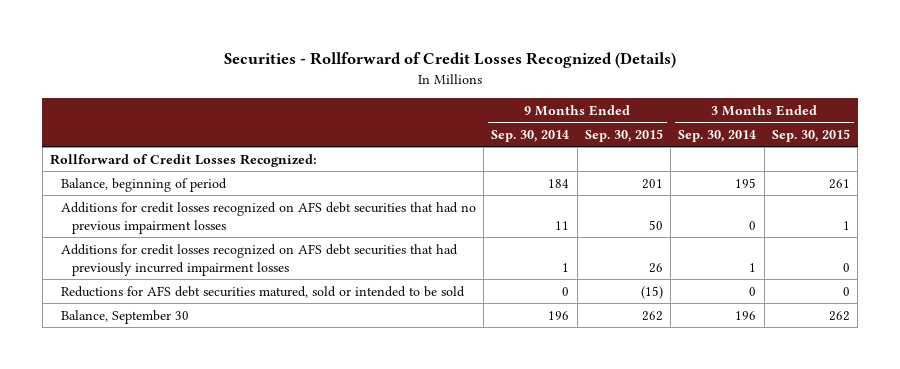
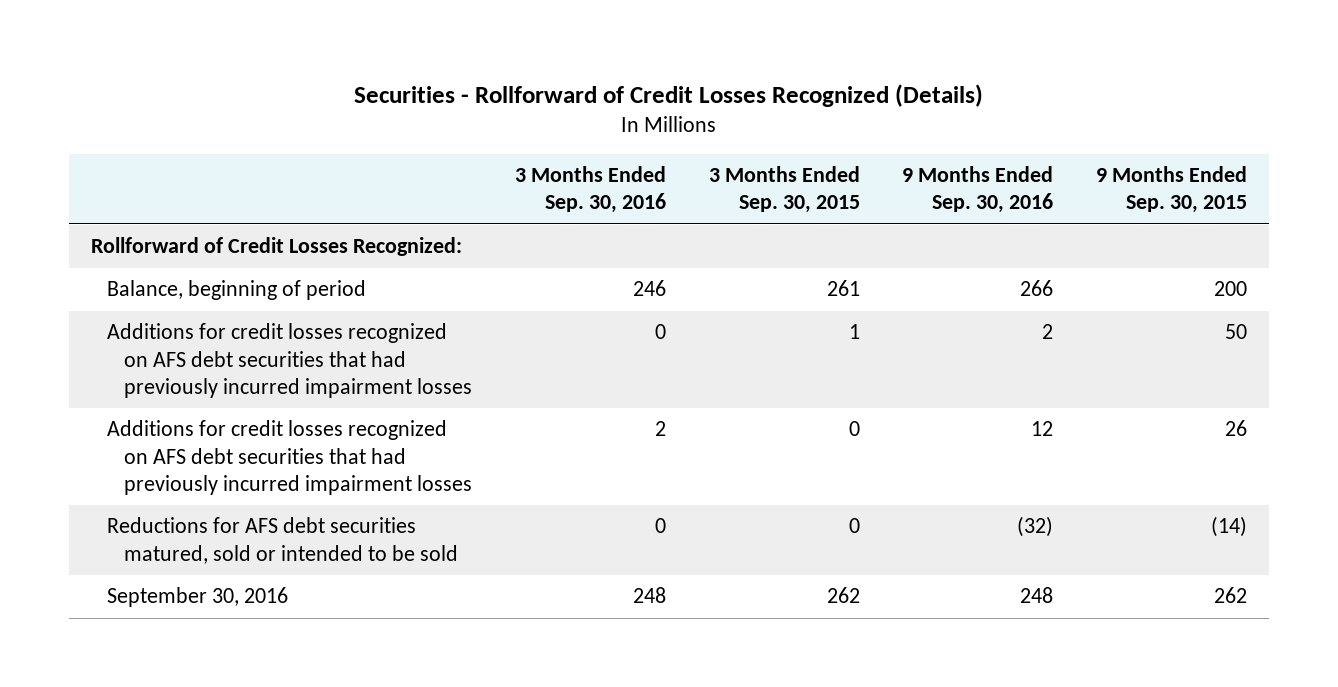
[491,129,570,142] Sep. 30, 2014 -> none
[678,129,757,142] Sep. 30, 2014 -> none
none -> [514,166,666,214] 3 Months Ended Sep. 30, 2016
none -> [902,166,1054,214] 9 Months Ended Sep. 30, 2016
[641,178,663,189] 201 -> [1214,281,1248,297] 200
[60,201,476,234] Additions for credit losses recognized on AFS debt securities that had no previous impairment losses -> [107,323,472,398] Additions for credit losses recognized on AFS debt securities that had previously incurred impairment losses
[640,285,663,299] (15) -> [1211,516,1248,538] (14)
[60,309,189,324] Balance, September 30 -> [107,587,289,608] September 30, 2016

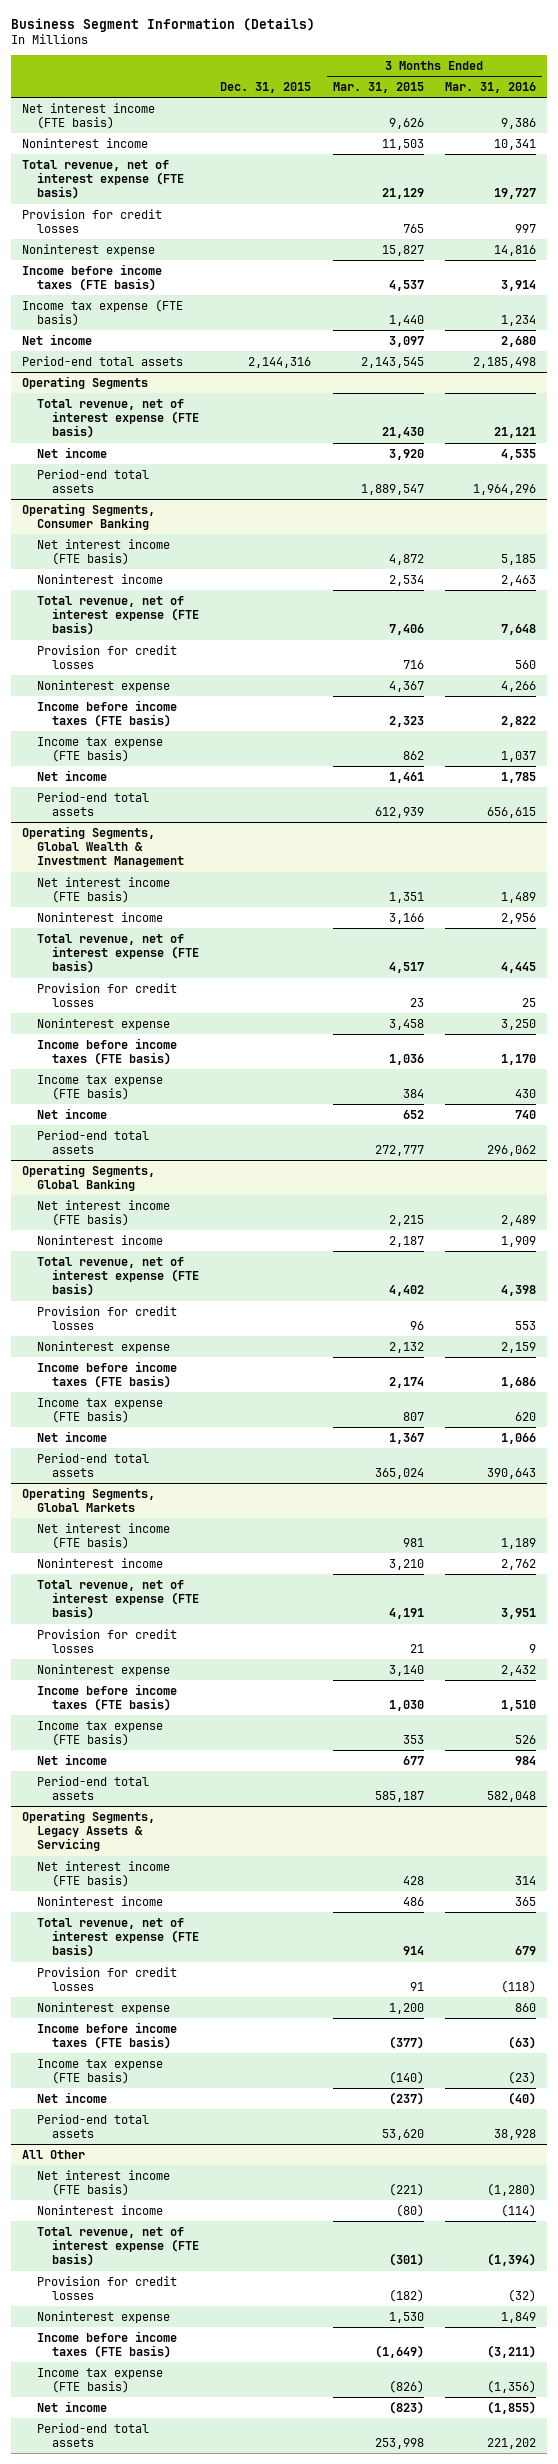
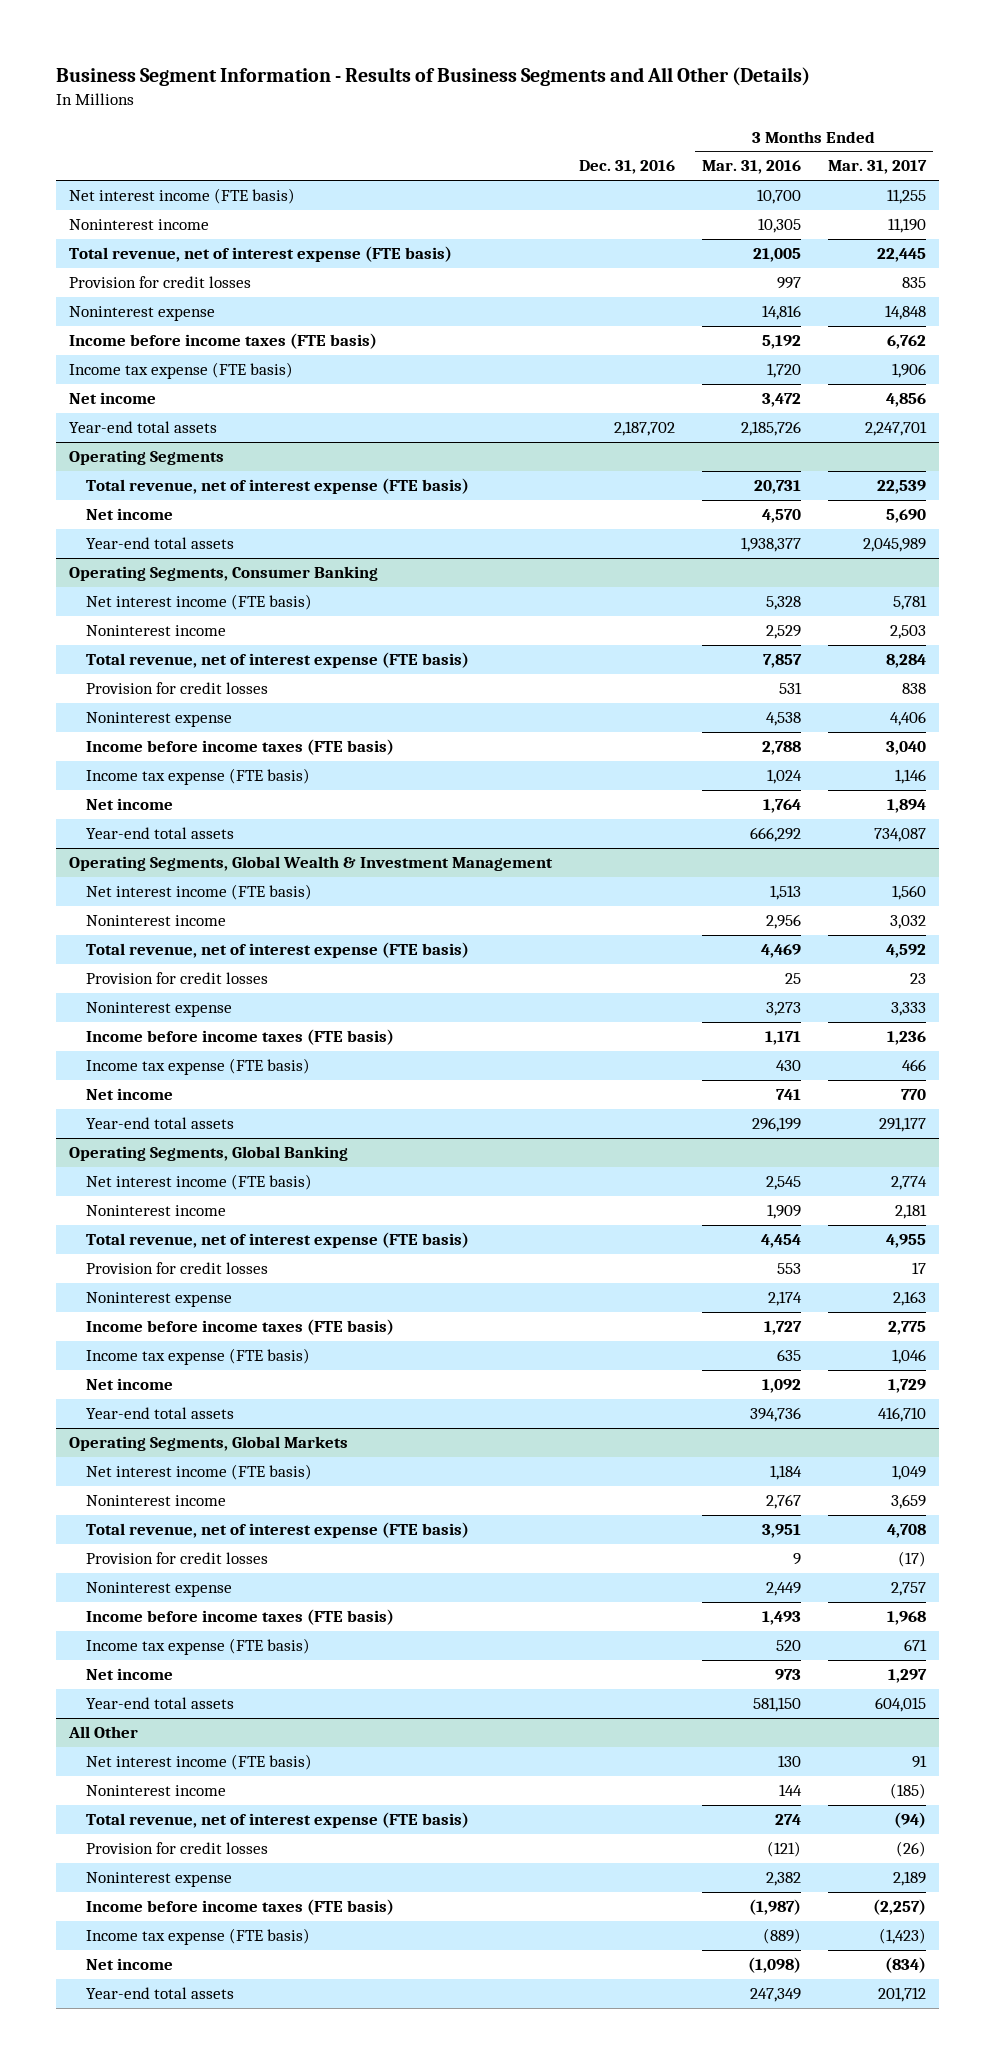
[11,17,316,32] Business Segment Information (Details) -> [55,67,810,87] Business Segment Information - Results of Business Segments and All Other (Details)
[220,81,312,93] Dec. 31, 2015 -> none
[332,81,424,93] Mar. 31, 2015 -> none
none -> [579,160,676,175] Dec. 31, 2016
none -> [827,160,927,175] Mar. 31, 2017
[501,117,537,129] 9,386 -> [757,189,802,205] 10,700
[494,138,537,150] 10,341 -> [758,218,802,234] 10,305
[494,188,537,200] 19,727 -> [753,248,802,263] 21,005
[501,279,537,291] 3,914 -> [762,335,802,350] 5,192
[501,314,537,326] 1,234 -> [767,363,802,379] 1,720
[501,335,537,347] 2,680 -> [762,393,802,408] 3,472
[21,355,183,366] Period-end total assets -> [69,421,218,434] Year-end total assets
[473,356,537,368] 2,185,498 -> [741,421,802,437] 2,185,726
[494,427,537,439] 21,121 -> [754,480,802,495] 20,731
[501,448,537,460] 4,535 -> [762,509,802,524] 4,570
[36,468,149,493] Period-end total assets -> [86,537,235,550] Year-end total assets
[473,483,537,495] 1,964,296 -> [741,537,802,553] 1,938,377
[501,553,537,565] 5,185 -> [766,596,802,611] 5,328
[501,574,537,586] 2,463 -> [766,625,802,640] 2,529
[501,624,537,636] 7,648 -> [763,654,803,669] 7,857
[515,659,537,669] 560 -> [779,682,803,695] 531
[501,680,537,692] 4,266 -> [766,712,802,727] 4,538
[501,715,537,727] 2,822 -> [762,741,802,756] 2,788
[501,750,537,762] 1,037 -> [767,769,803,785] 1,024
[501,771,537,783] 1,785 -> [763,799,802,814] 1,764
[36,791,149,816] Period-end total assets -> [86,827,235,840] Year-end total assets
[487,806,537,818] 656,615 -> [750,827,802,843] 666,292
[501,891,537,903] 1,489 -> [770,885,802,901] 1,513
[501,962,537,974] 4,445 -> [761,944,802,959] 4,469
[501,1018,537,1030] 3,250 -> [766,1002,802,1017] 3,273
[501,1053,537,1065] 1,170 -> [765,1031,802,1046] 1,171
[515,1109,537,1119] 740 -> [776,1089,802,1101] 741
[36,1129,149,1154] Period-end total assets -> [86,1117,235,1130] Year-end total assets
[487,1144,537,1156] 296,062 -> [752,1117,802,1133] 296,199
[501,1214,537,1226] 2,489 -> [766,1176,802,1191] 2,545
[501,1285,537,1297] 4,398 -> [761,1234,802,1249] 4,454
[501,1341,537,1353] 2,159 -> [768,1291,803,1307] 2,174
[501,1376,537,1388] 1,686 -> [764,1321,803,1336] 1,727
[515,1411,537,1421] 620 -> [777,1349,802,1362] 635
[501,1432,537,1444] 1,066 -> [762,1379,802,1394] 1,092
[36,1452,149,1477] Period-end total assets -> [86,1407,235,1420] Year-end total assets
[487,1467,537,1479] 390,643 -> [750,1407,802,1423] 394,736
[501,1537,537,1549] 1,189 -> [770,1465,803,1481] 1,184
[501,1558,537,1570] 2,762 -> [766,1494,802,1510] 2,767
[21,1809,155,1852] Operating Segments, Legacy Assets & Servicing -> none
[36,1860,170,1887] Net interest income (FTE basis) -> none
[36,1895,163,1906] Noninterest income -> none
[36,1917,199,1958] Total revenue, net of interest expense (FTE basis) -> none
[36,1966,177,1991] Provision for credit losses -> none
[36,2001,170,2014] Noninterest expense -> none
[36,2021,177,2049] Income before income taxes (FTE basis) -> none
[36,2058,163,2084] Income tax expense (FTE basis) -> none
[36,2091,107,2103] Net income -> none
[36,2113,149,2138] Period-end total assets -> none
[501,1664,537,1676] 2,432 -> [766,1582,802,1597] 2,449
[501,1699,537,1711] 1,510 -> [762,1611,802,1626] 1,493
[515,1734,537,1744] 526 -> [776,1640,802,1652] 520
[515,1755,537,1765] 984 -> [775,1669,802,1681] 973
[36,1775,149,1800] Period-end total assets -> [86,1697,235,1710] Year-end total assets
[487,1790,537,1802] 582,048 -> [753,1697,802,1713] 581,150
[487,2182,537,2196] (1,280) -> [778,1755,802,1768] 130
[501,2203,537,2217] (114) -> [779,1784,803,1797] 144
[487,2253,537,2267] (1,394) -> [775,1814,802,1826] 274
[508,2288,537,2302] (32) -> [767,1841,802,1858] (121)
[501,2311,537,2323] 1,849 -> [766,1872,802,1887] 2,382
[487,2344,537,2358] (3,211) -> [749,1899,802,1916] (1,987)
[487,2379,537,2393] (1,356) -> [763,1928,802,1945] (889)
[487,2400,537,2414] (1,855) -> [748,1957,802,1974] (1,098)
[36,2422,149,2447] Period-end total assets -> [86,1987,235,2000] Year-end total assets
[487,2437,537,2449] 221,202 -> [750,1988,802,2003] 247,349

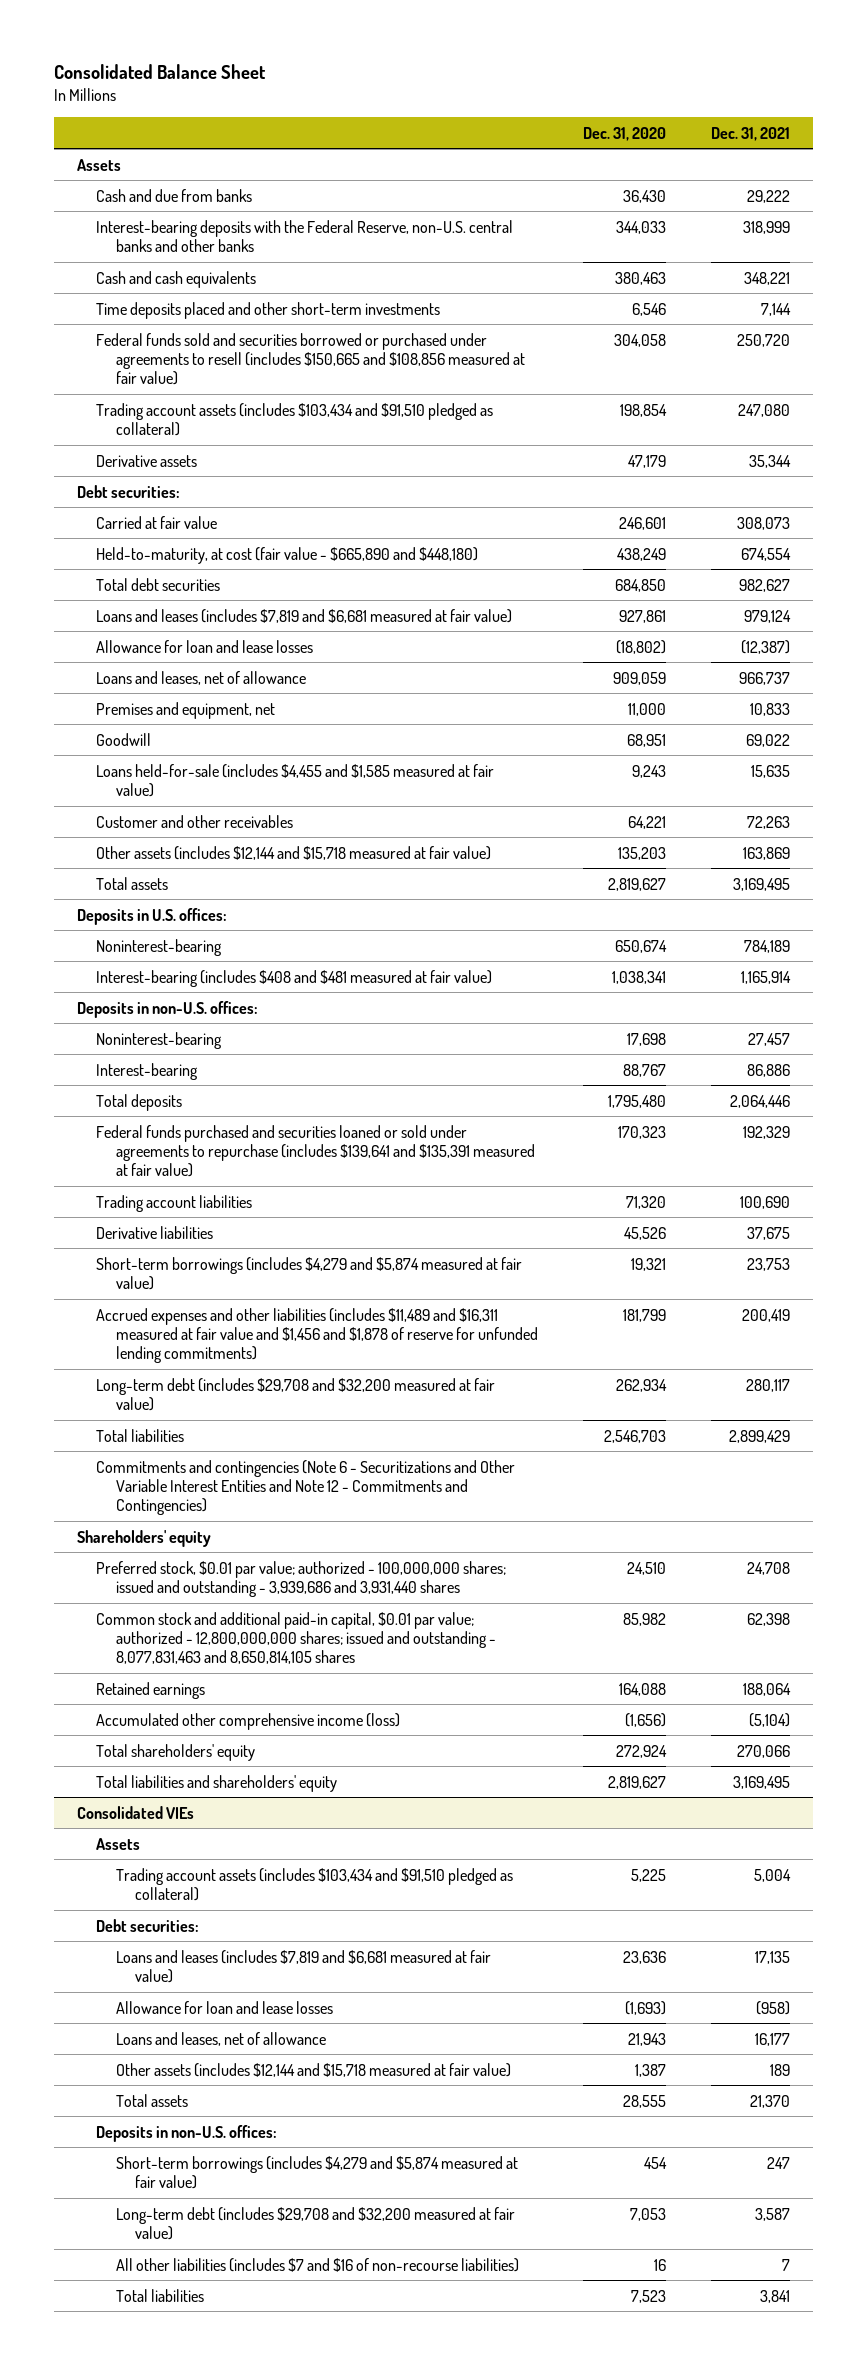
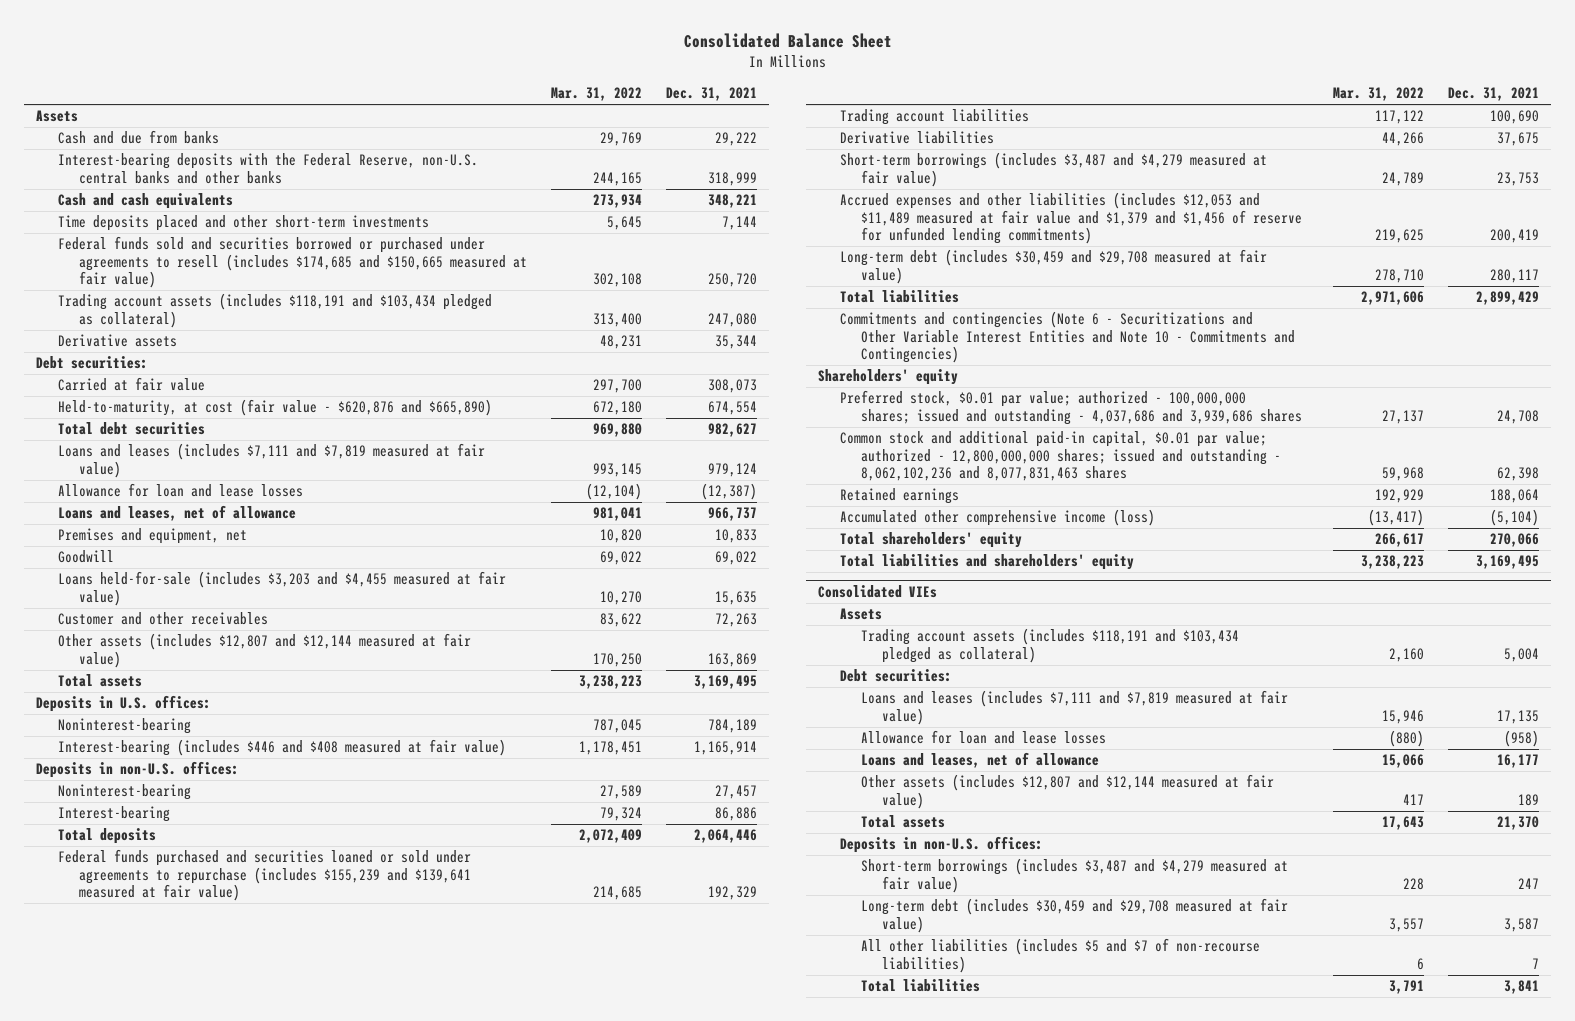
[582,126,666,141] Dec. 31, 2020 -> none
none -> [551,87,643,102] Mar. 31, 2022
[96,332,525,385] Federal funds sold and securities borrowed or purchased under agreements to resell (includes $150,665 and $108,856 measured at fair value) -> [57,236,528,288] Federal funds sold and securities borrowed or purchased under agreements to resell (includes $174,685 and $150,665 measured at fair value)
[96,402,494,436] Trading account assets (includes $103,434 and $91,510 pledged as collateral) -> [57,293,492,328] Trading account assets (includes $118,191 and $103,434 pledged as collateral)
[96,546,479,564] Held-to-maturity, at cost (fair value - $665,890 and $448,180) -> [57,399,492,417] Held-to-maturity, at cost (fair value - $620,876 and $665,890)
[96,608,513,623] Loans and leases (includes $7,819 and $6,681 measured at fair value) -> [57,443,485,478] Loans and leases (includes $7,111 and $7,819 measured at fair value)
[96,763,495,797] Loans held-for-sale (includes $4,455 and $1,585 measured at fair value) -> [57,571,506,606] Loans held-for-sale (includes $3,203 and $4,455 measured at fair value)
[96,845,492,860] Other assets (includes $12,144 and $15,718 measured at fair value) -> [57,633,471,668] Other assets (includes $12,807 and $12,144 measured at fair value)
[96,969,493,987] Interest-bearing (includes $408 and $481 measured at fair value) -> [57,739,506,757] Interest-bearing (includes $446 and $408 measured at fair value)
[96,1124,535,1177] Federal funds purchased and securities loaned or sold under agreements to repurchase (includes $139,641 and $135,391 measured at fair value) -> [57,849,472,901] Federal funds purchased and securities loaned or sold under agreements to repurchase (includes $155,239 and $139,641 measured at fair value)
[96,1256,523,1290] Short-term borrowings (includes $4,279 and $5,874 measured at fair value) -> [839,152,1267,187] Short-term borrowings (includes $3,487 and $4,279 measured at fair value)
[96,1307,538,1363] Accrued expenses and other liabilities (includes $11,489 and $16,311 measured at fair value and $1,456 and $1,878 of reserve for unfunded lending commitments) -> [839,192,1302,244] Accrued expenses and other liabilities (includes $12,053 and $11,489 measured at fair value and $1,379 and $1,456 of reserve for unfunded lending commitments)
[96,1377,496,1411] Long-term debt (includes $29,708 and $32,200 measured at fair value) -> [839,249,1267,284] Long-term debt (includes $30,459 and $29,708 measured at fair value)
[96,1459,516,1515] Commitments and contingencies (Note 6 - Securitizations and Other Variable Interest Entities and Note 12 - Commitments and Contingencies) -> [839,311,1295,363] Commitments and contingencies (Note 6 - Securitizations and Other Variable Interest Entities and Note 10 - Commitments and Contingencies)
[96,1560,507,1597] Preferred stock, $0.01 par value; authorized - 100,000,000 shares; issued and outstanding - 3,939,686 and 3,931,440 shares -> [839,390,1302,425] Preferred stock, $0.01 par value; authorized - 100,000,000 shares; issued and outstanding - 4,037,686 and 3,939,686 shares
[96,1611,496,1664] Common stock and additional paid-in capital, $0.01 par value; authorized - 12,800,000,000 shares; issued and outstanding - 8,077,831,463 and 8,650,814,105 shares -> [839,431,1281,481] Common stock and additional paid-in capital, $0.01 par value; authorized - 12,800,000,000 shares; issued and outstanding - 8,062,102,236 and 8,077,831,463 shares
[115,1867,513,1901] Trading account assets (includes $103,434 and $91,510 pledged as collateral) -> [860,628,1239,663] Trading account assets (includes $118,191 and $103,434 pledged as collateral)
[115,1949,491,1983] Loans and leases (includes $7,819 and $6,681 measured at fair value) -> [860,690,1288,725] Loans and leases (includes $7,111 and $7,819 measured at fair value)
[115,2062,511,2077] Other assets (includes $12,144 and $15,718 measured at fair value) -> [860,774,1274,809] Other assets (includes $12,807 and $12,144 measured at fair value)
[115,2155,518,2189] Short-term borrowings (includes $4,279 and $5,874 measured at fair value) -> [860,858,1288,893] Short-term borrowings (includes $3,487 and $4,279 measured at fair value)
[115,2206,515,2240] Long-term debt (includes $29,708 and $32,200 measured at fair value) -> [860,898,1288,933] Long-term debt (includes $30,459 and $29,708 measured at fair value)
[115,2257,519,2272] All other liabilities (includes $7 and $16 of non-recourse liabilities) -> [860,938,1260,973] All other liabilities (includes $5 and $7 of non-recourse liabilities)

